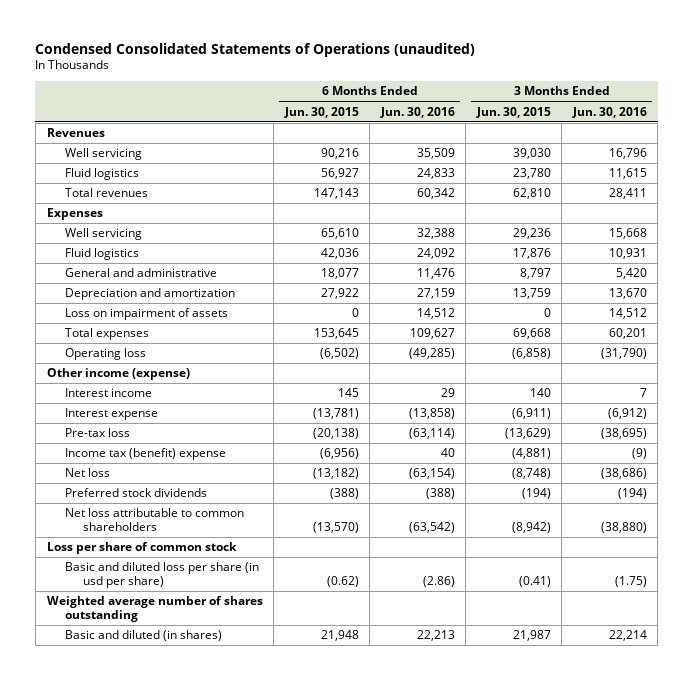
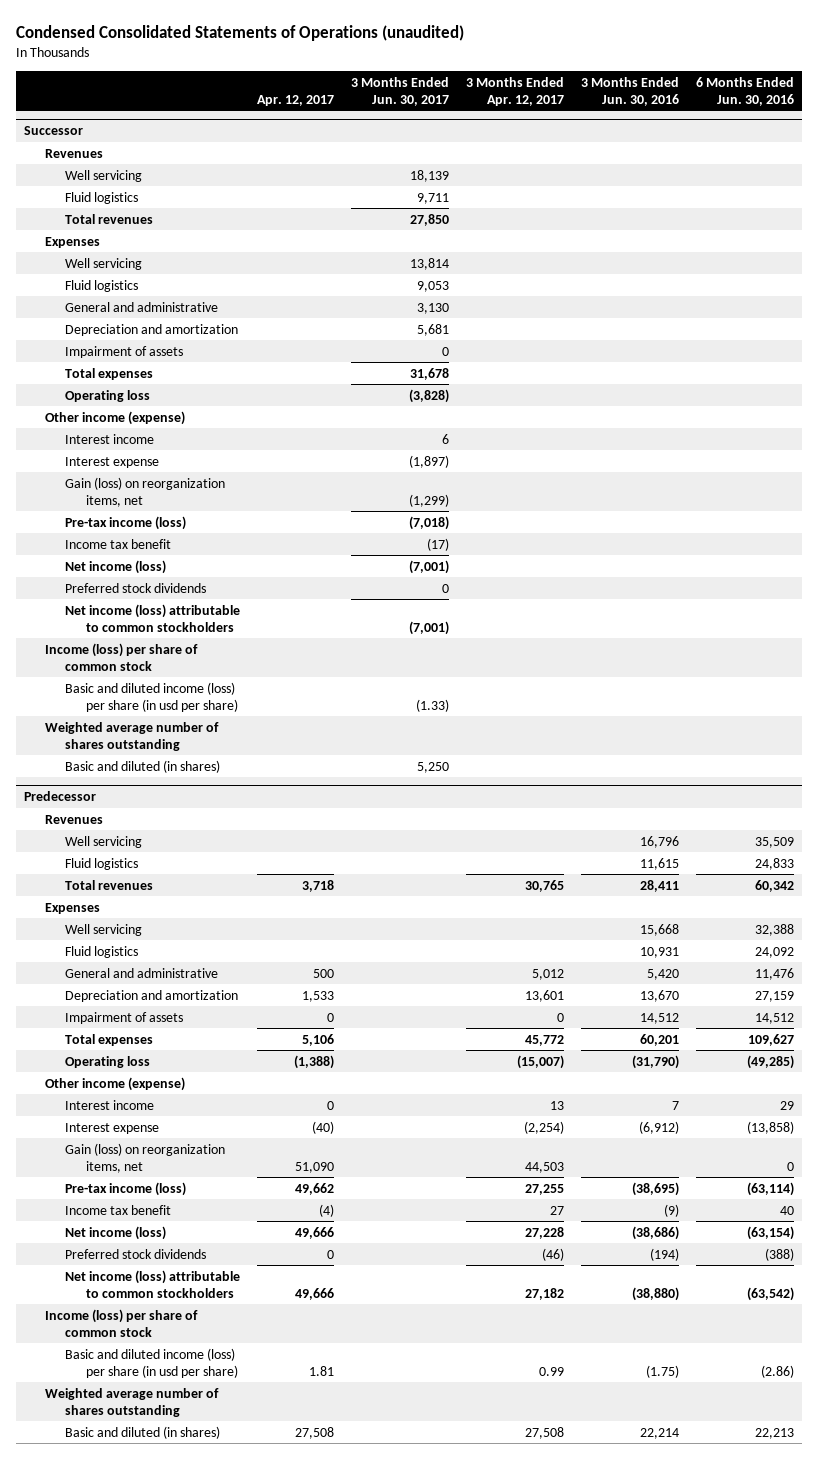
[283,106,359,118] Jun. 30, 2015 -> none
[475,106,551,118] Jun. 30, 2015 -> none
none -> [257,94,335,106] Apr. 12, 2017
none -> [351,76,450,106] 3 Months Ended Jun. 30, 2017
none -> [465,76,564,106] 3 Months Ended Apr. 12, 2017
none -> [24,126,84,136] Successor
none -> [44,148,103,158] Revenues
none -> [65,169,143,182] Well servicing
none -> [65,191,139,204] Fluid logistics
none -> [65,213,154,224] Total revenues
none -> [44,236,100,248] Expenses
none -> [65,257,143,270] Well servicing
none -> [65,279,139,292] Fluid logistics
none -> [65,301,219,312] General and administrative
none -> [65,323,239,336] Depreciation and amortization
none -> [65,345,184,358] Impairment of assets
none -> [65,367,154,380] Total expenses
none -> [65,389,151,402] Operating loss
none -> [44,410,185,425] Other income (expense)
none -> [65,433,155,444] Interest income
none -> [65,456,160,468] Interest expense
none -> [65,476,226,507] Gain (loss) on reorganization items, net
none -> [65,515,187,530] Pre-tax income (loss)
none -> [65,538,172,549] Income tax benefit
none -> [65,559,167,574] Net income (loss)
none -> [65,582,207,593] Preferred stock dividends
none -> [65,603,241,632] Net income (loss) attributable to common stockholders
none -> [44,642,198,671] Income (loss) per share of common stock
none -> [65,681,238,712] Basic and diluted income (loss) per share (in usd per share)
none -> [44,721,219,751] Weighted average number of shares outstanding
none -> [65,759,221,773] Basic and diluted (in shares)
none -> [24,791,97,802] Predecessor
[64,308,228,321] Loss on impairment of assets -> [65,1011,184,1024] Impairment of assets
none -> [65,1142,226,1173] Gain (loss) on reorganization items, net
[64,428,130,438] Pre-tax loss -> [65,1181,187,1196] Pre-tax income (loss)
[64,448,226,461] Income tax (benefit) expense -> [65,1204,172,1215] Income tax benefit
[64,468,110,478] Net loss -> [65,1225,167,1240] Net income (loss)
[64,508,244,532] Net loss attributable to common shareholders -> [65,1269,241,1298] Net income (loss) attributable to common stockholders
[46,542,237,555] Loss per share of common stock -> [44,1308,198,1337] Income (loss) per share of common stock
[64,562,259,589] Basic and diluted loss per share (in usd per share) -> [65,1347,238,1378] Basic and diluted income (loss) per share (in usd per share)

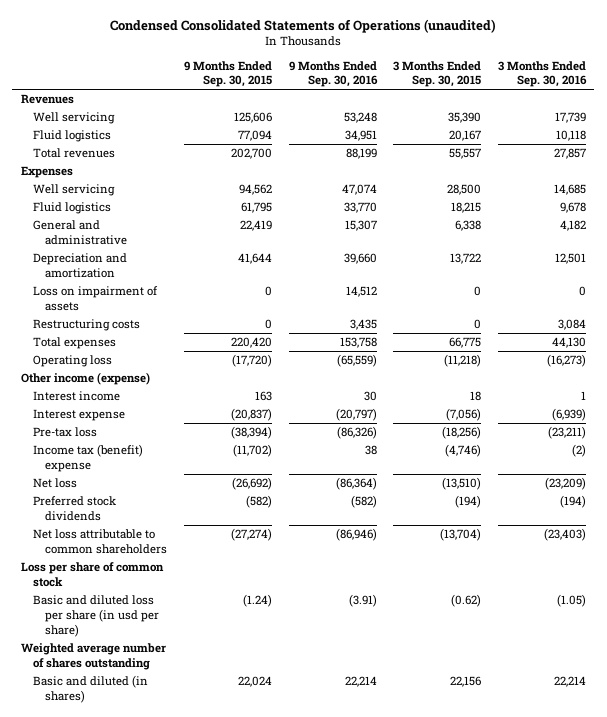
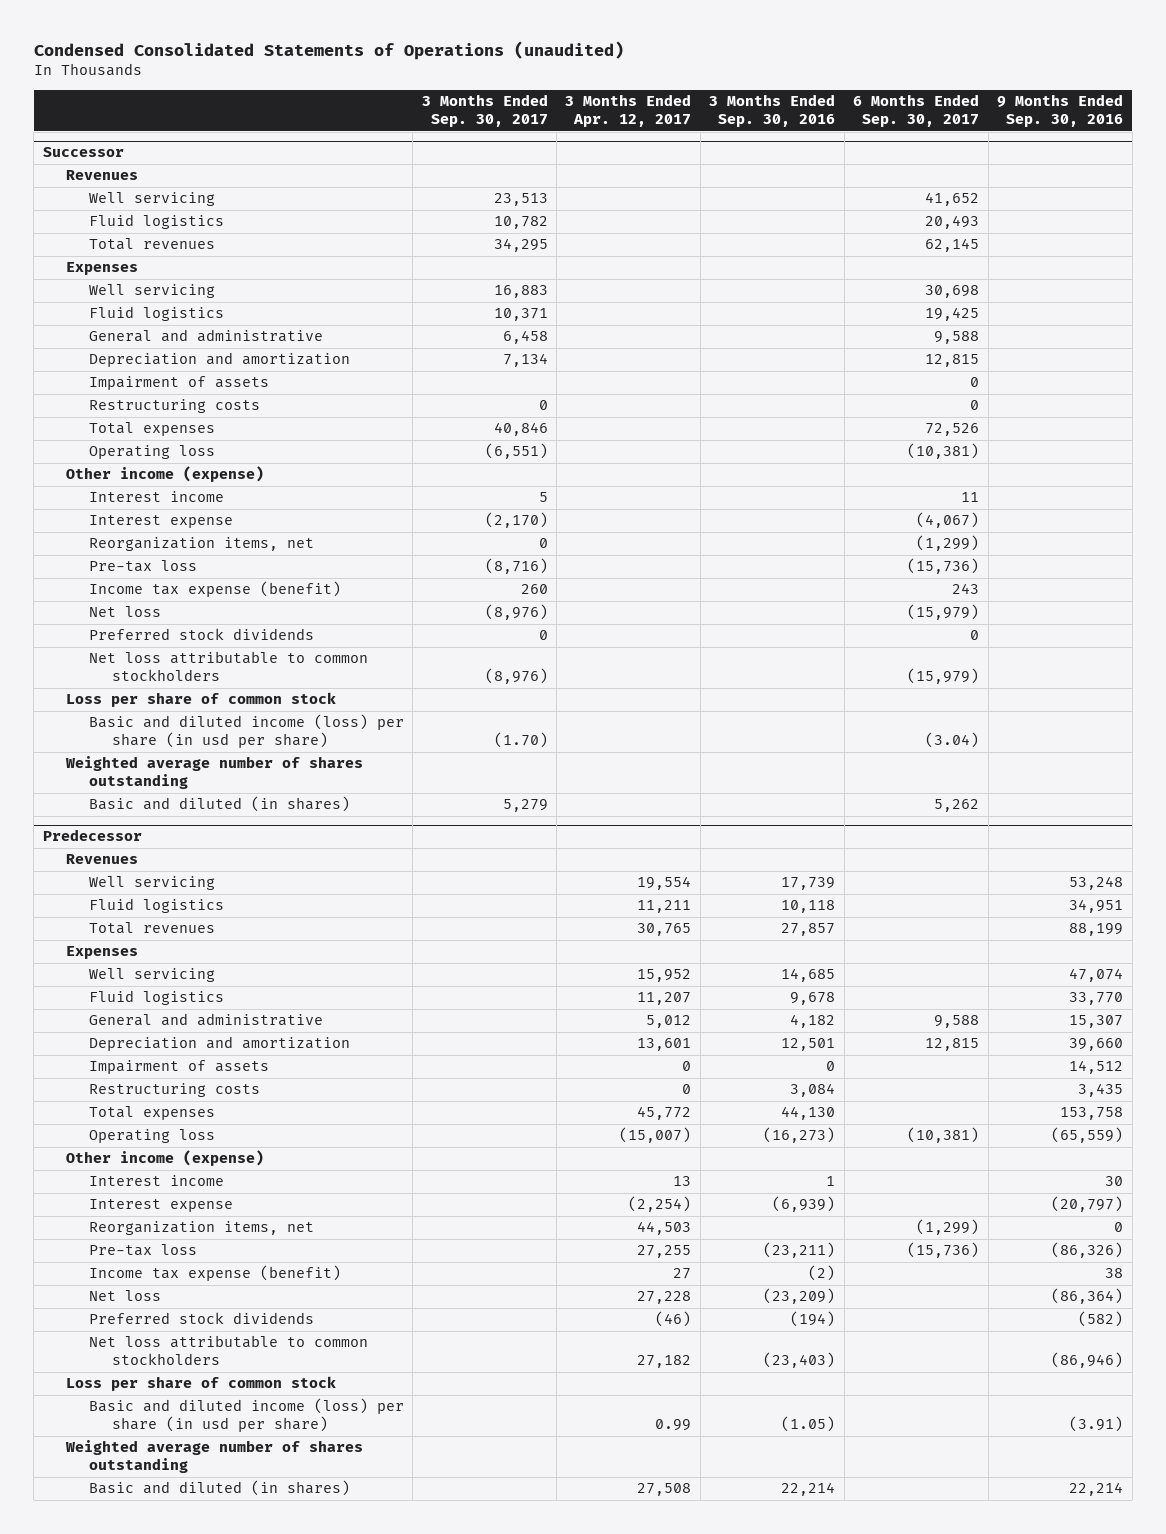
[183,60,272,88] 9 Months Ended Sep. 30, 2015 -> none
[393,60,482,88] 3 Months Ended Sep. 30, 2015 -> none
none -> [421,94,548,128] 3 Months Ended Sep. 30, 2017
none -> [565,94,692,128] 3 Months Ended Apr. 12, 2017
none -> [853,94,980,128] 6 Months Ended Sep. 30, 2017
none -> [42,147,124,158] Successor
none -> [65,170,138,181] Revenues
none -> [88,192,215,207] Well servicing
none -> [88,214,224,230] Fluid logistics
none -> [88,238,215,251] Total revenues
none -> [65,262,138,276] Expenses
none -> [88,284,215,299] Well servicing
none -> [88,306,224,322] Fluid logistics
none -> [88,329,323,343] General and administrative
none -> [88,352,350,368] Depreciation and amortization
none -> [88,376,269,391] Impairment of assets
none -> [88,399,260,414] Restructuring costs
none -> [88,422,215,437] Total expenses
none -> [88,445,215,460] Operating loss
none -> [65,466,264,483] Other income (expense)
none -> [88,491,224,503] Interest income
none -> [88,515,233,529] Interest expense
none -> [88,537,314,552] Reorganization items, net
none -> [88,560,197,573] Pre-tax loss
none -> [88,581,341,598] Income tax expense (benefit)
none -> [88,606,161,618] Net loss
none -> [88,628,314,641] Preferred stock dividends
none -> [88,651,368,682] Net loss attributable to common stockholders
none -> [65,692,336,708] Loss per share of common stock
none -> [88,714,404,749] Basic and diluted income (loss) per share (in usd per share)
none -> [64,756,363,790] Weighted average number of shares outstanding
none -> [88,796,350,813] Basic and diluted (in shares)
none -> [42,829,142,842] Predecessor
[33,286,159,311] Loss on impairment of assets -> [88,1060,269,1075] Impairment of assets
none -> [88,1221,314,1236] Reorganization items, net
[33,444,144,472] Income tax (benefit) expense -> [88,1265,341,1282] Income tax expense (benefit)
[33,529,168,554] Net loss attributable to common shareholders -> [88,1335,368,1366] Net loss attributable to common stockholders
[33,595,160,637] Basic and diluted loss per share (in usd per share) -> [88,1398,404,1433] Basic and diluted income (loss) per share (in usd per share)

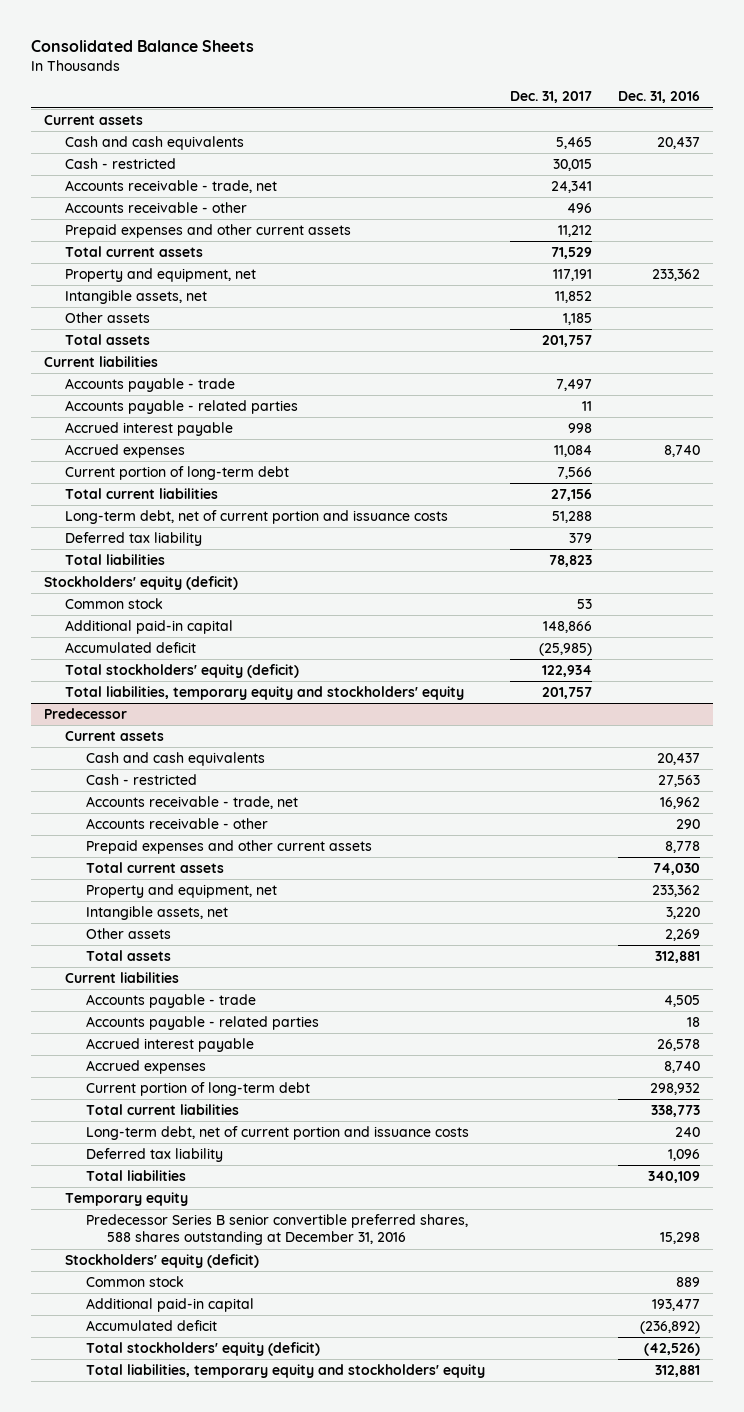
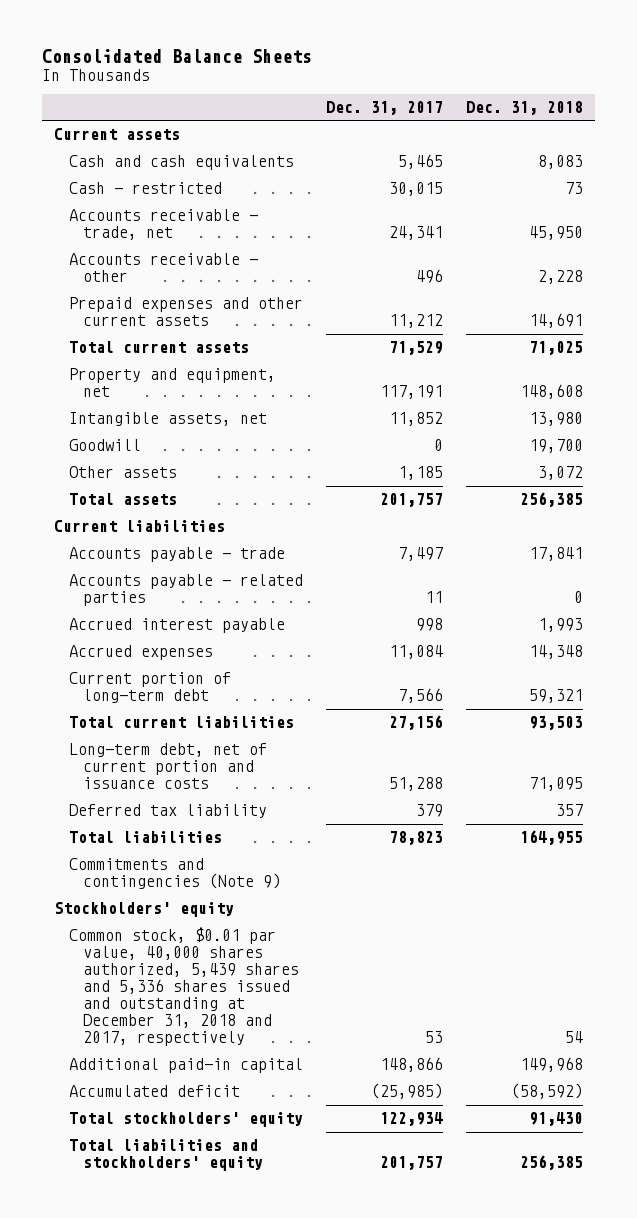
[617,91,700,104] Dec. 31, 2016 -> none
none -> [466,101,584,116] Dec. 31, 2018
none -> [68,439,141,452] Goodwill
none -> [68,858,282,890] Commitments and contingencies (Note 9)
[43,576,238,591] Stockholders' equity (deficit) -> [54,902,235,918] Stockholders' equity
[64,598,163,610] Common stock -> [68,927,300,1047] Common stock, $0.01 par value, 40,000 shares authorized, 5,439 shares and 5,336 shares issued and outstanding at December 31, 2018 and 2017, respectively
[43,708,127,720] Predecessor -> none
[64,731,164,742] Current assets -> none
[85,752,265,767] Cash and cash equivalents -> none
[85,774,197,786] Cash - restricted -> none
[85,796,298,810] Accounts receivable - trade, net -> none
[85,818,268,830] Accounts receivable - other -> none
[85,840,372,855] Prepaid expenses and other current assets -> none
[85,862,224,874] Total current assets -> none
[85,884,277,899] Property and equipment, net -> none
[85,906,228,921] Intangible assets, net -> none
[85,928,171,940] Other assets -> none
[85,950,171,962] Total assets -> none
[64,972,179,984] Current liabilities -> none
[85,994,256,1009] Accounts payable - trade -> none
[85,1016,319,1031] Accounts payable - related parties -> none
[85,1038,254,1053] Accrued interest payable -> none
[85,1060,206,1075] Accrued expenses -> none
[85,1082,310,1097] Current portion of long-term debt -> none
[85,1104,239,1116] Total current liabilities -> none
[85,1126,469,1141] Long-term debt, net of current portion and issuance costs -> none
[85,1148,223,1163] Deferred tax liability -> none
[85,1170,186,1182] Total liabilities -> none
[64,1192,188,1207] Temporary equity -> none
[85,1214,468,1246] Predecessor Series B senior convertible preferred shares, 588 shares outstanding at December 31, 2016 -> none
[64,1254,259,1269] Stockholders' equity (deficit) -> none
[85,1276,184,1288] Common stock -> none
[85,1298,254,1313] Additional paid-in capital -> none
[85,1320,217,1332] Accumulated deficit -> none
[85,1342,320,1357] Total stockholders' equity (deficit) -> none
[85,1364,485,1379] Total liabilities, temporary equity and stockholders' equity -> none
[64,664,299,679] Total stockholders' equity (deficit) -> [68,1112,303,1128] Total stockholders' equity
[64,686,464,701] Total liabilities, temporary equity and stockholders' equity -> [68,1139,264,1172] Total liabilities and stockholders' equity

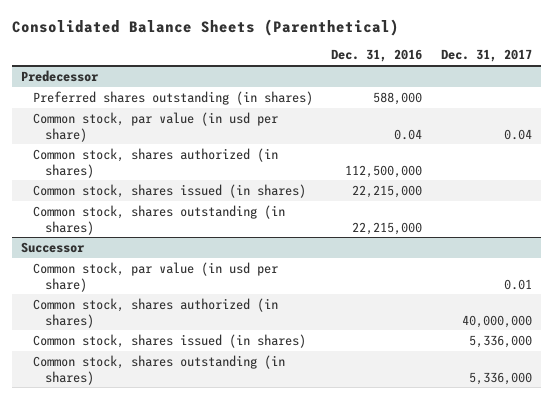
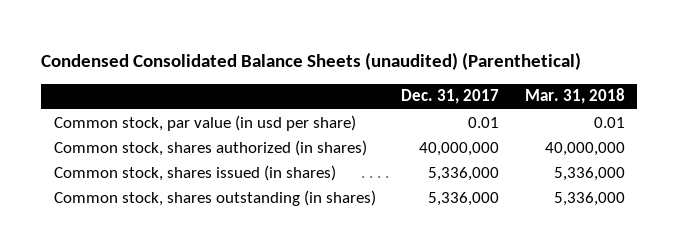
[11,18,399,36] Consolidated Balance Sheets (Parenthetical) -> [41,51,582,70] Condensed Consolidated Balance Sheets (unaudited) (Parenthetical)
[331,49,423,63] Dec. 31, 2016 -> none
none -> [524,88,625,105] Mar. 31, 2018
[20,69,99,82] Predecessor -> none
[32,90,313,105] Preferred shares outstanding (in shares) -> none
[32,111,278,142] Common stock, par value (in usd per share) -> none
[32,147,278,178] Common stock, shares authorized (in shares) -> none
[32,183,306,198] Common stock, shares issued (in shares) -> none
[32,204,285,235] Common stock, shares outstanding (in shares) -> none
[20,241,85,253] Successor -> none

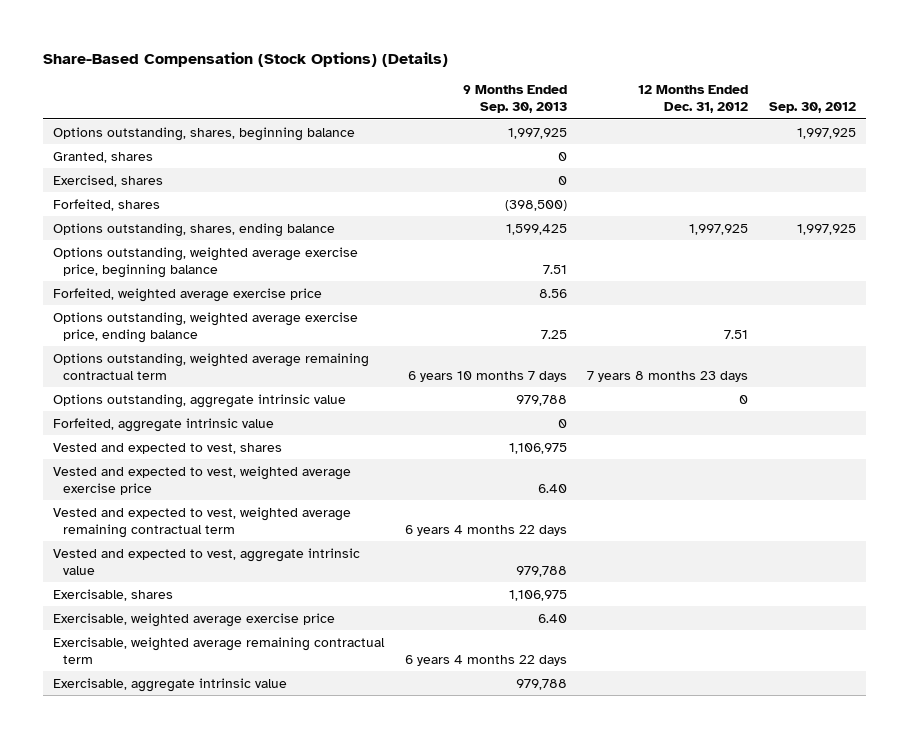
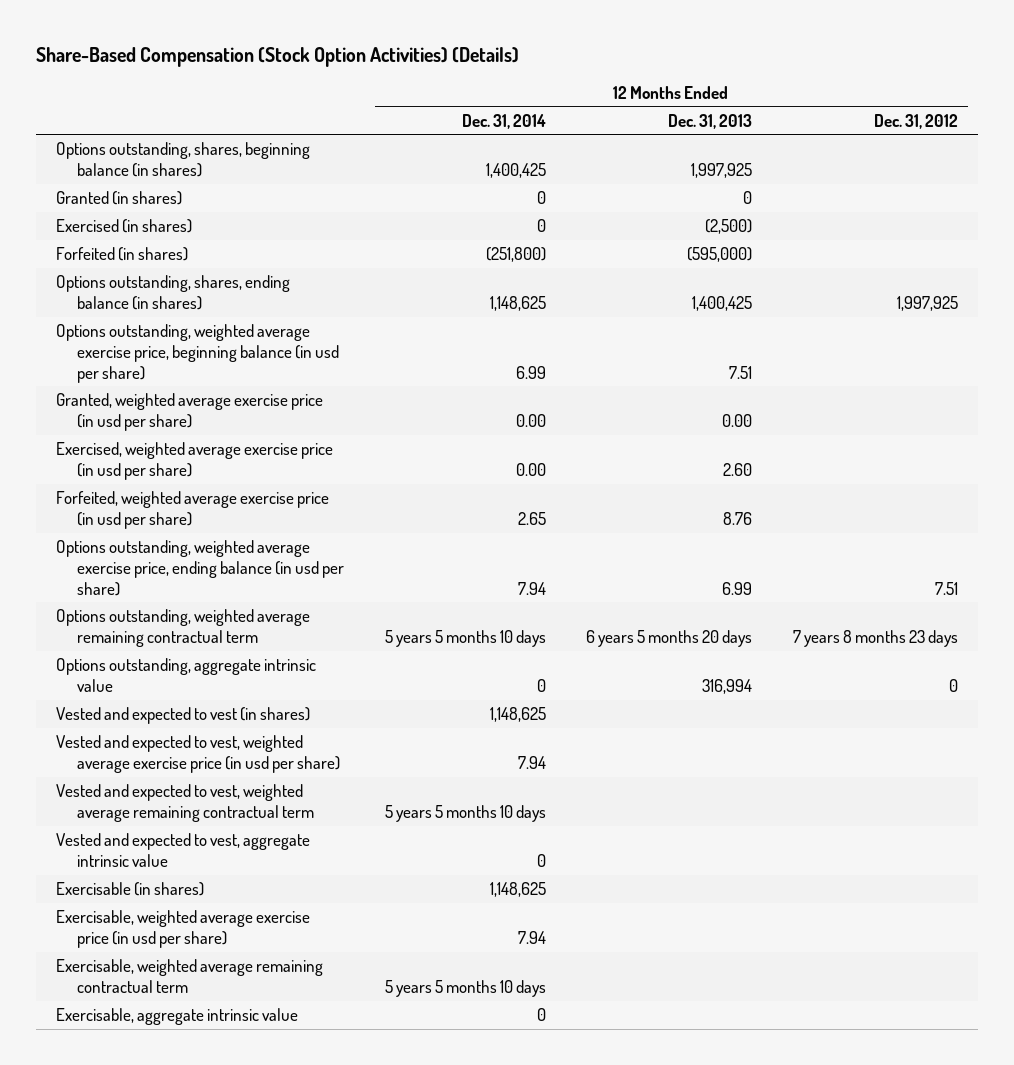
[43,52,449,68] Share-Based Compensation (Stock Options) (Details) -> [35,47,519,68] Share-Based Compensation (Stock Option Activities) (Details)
[462,85,567,114] 9 Months Ended Sep. 30, 2013 -> none
[768,102,856,114] Sep. 30, 2012 -> none
none -> [461,113,546,129] Dec. 31, 2014
none -> [668,113,753,129] Dec. 31, 2013
[53,126,356,141] Options outstanding, shares, beginning balance -> [56,141,311,177] Options outstanding, shares, beginning balance (in shares)
[53,151,154,163] Granted, shares -> [56,190,183,205] Granted (in shares)
[53,174,164,187] Exercised, shares -> [56,218,193,233] Exercised (in shares)
[53,198,161,211] Forfeited, shares -> [56,246,189,261] Forfeited (in shares)
[53,222,336,237] Options outstanding, shares, ending balance -> [56,274,291,310] Options outstanding, shares, ending balance (in shares)
[53,246,359,278] Options outstanding, weighted average exercise price, beginning balance -> [56,323,340,383] Options outstanding, weighted average exercise price, beginning balance (in usd per share)
none -> [56,392,324,431] Granted, weighted average exercise price (in usd per share)
none -> [56,441,334,480] Exercised, weighted average exercise price (in usd per share)
[53,287,323,302] Forfeited, weighted average exercise price -> [56,490,330,529] Forfeited, weighted average exercise price (in usd per share)
[53,311,359,343] Options outstanding, weighted average exercise price, ending balance -> [56,539,345,596] Options outstanding, weighted average exercise price, ending balance (in usd per share)
[53,417,275,432] Forfeited, aggregate intrinsic value -> none
[53,442,283,454] Vested and expected to vest, shares -> [56,706,311,724] Vested and expected to vest (in shares)
[53,465,352,495] Vested and expected to vest, weighted average exercise price -> [56,734,341,773] Vested and expected to vest, weighted average exercise price (in usd per share)
[53,588,174,601] Exercisable, shares -> [56,881,205,896] Exercisable (in shares)
[53,612,336,627] Exercisable, weighted average exercise price -> [56,909,311,948] Exercisable, weighted average exercise price (in usd per share)

